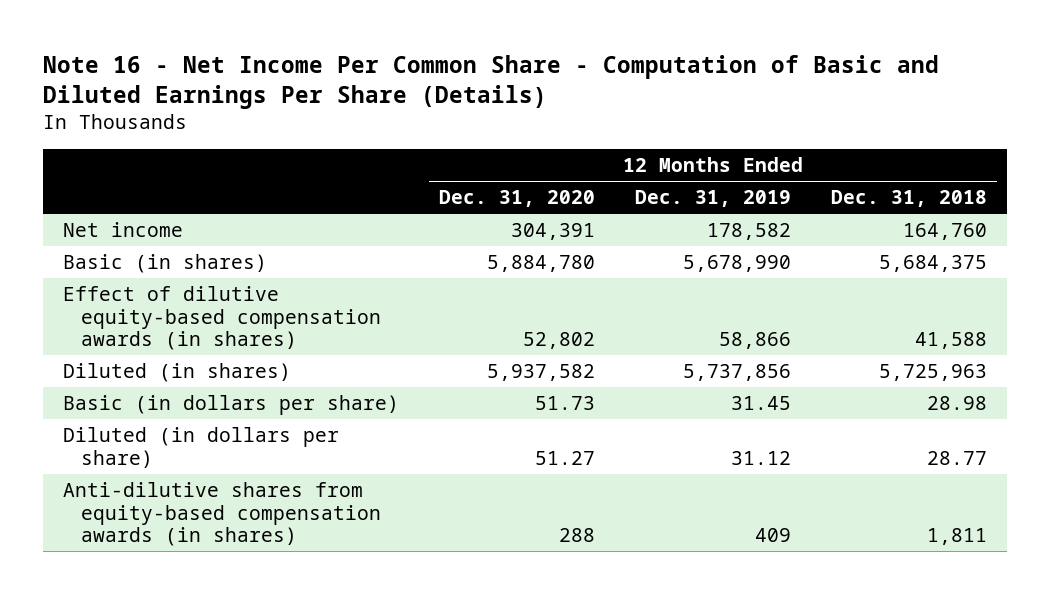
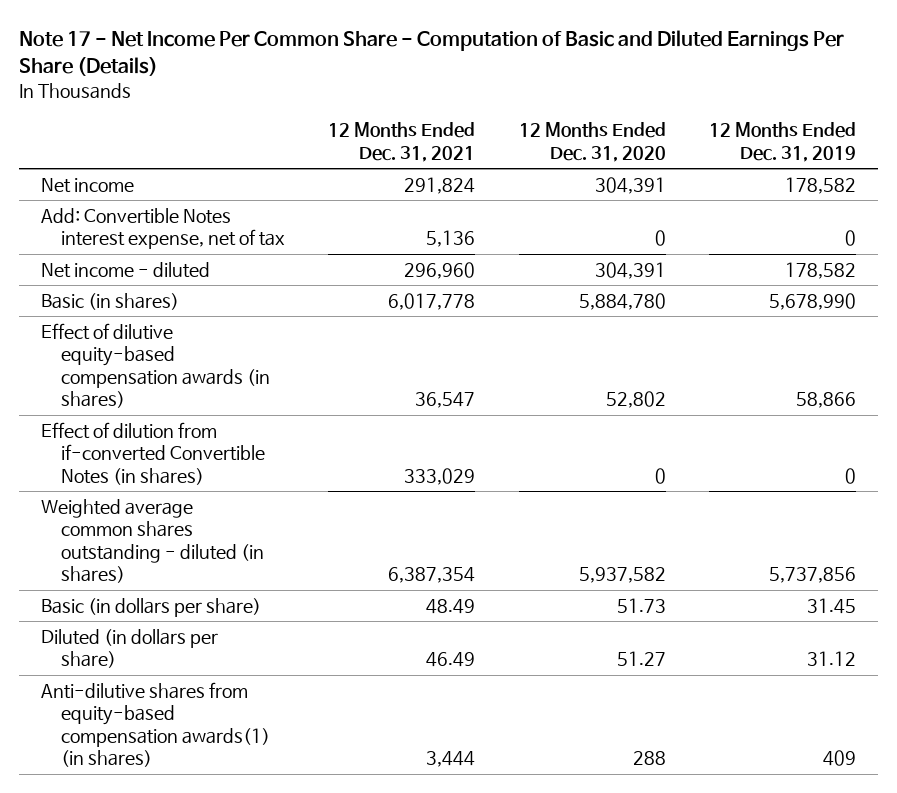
[42,54,939,110] Note 16 - Net Income Per Common Share - Computation of Basic and Diluted Earnings Per Share (Details) -> [19,30,845,77] Note 17 - Net Income Per Common Share - Computation of Basic and Diluted Earnings Per Share (Details)
[830,190,987,208] Dec. 31, 2018 -> none
none -> [328,122,476,162] 12 Months Ended Dec. 31, 2021
none -> [40,207,286,250] Add: Convertible Notes interest expense, net of tax
none -> [40,261,210,278] Net income - diluted
none -> [40,421,266,485] Effect of dilution from if-converted Convertible Notes (in shares)
[62,363,291,383] Diluted (in shares) -> [40,498,265,584] Weighted average common shares outstanding - diluted (in shares)
[62,482,381,547] Anti-dilutive shares from equity-based compensation awards (in shares) -> [40,681,271,768] Anti-dilutive shares from equity-based compensation awards(1) (in shares)

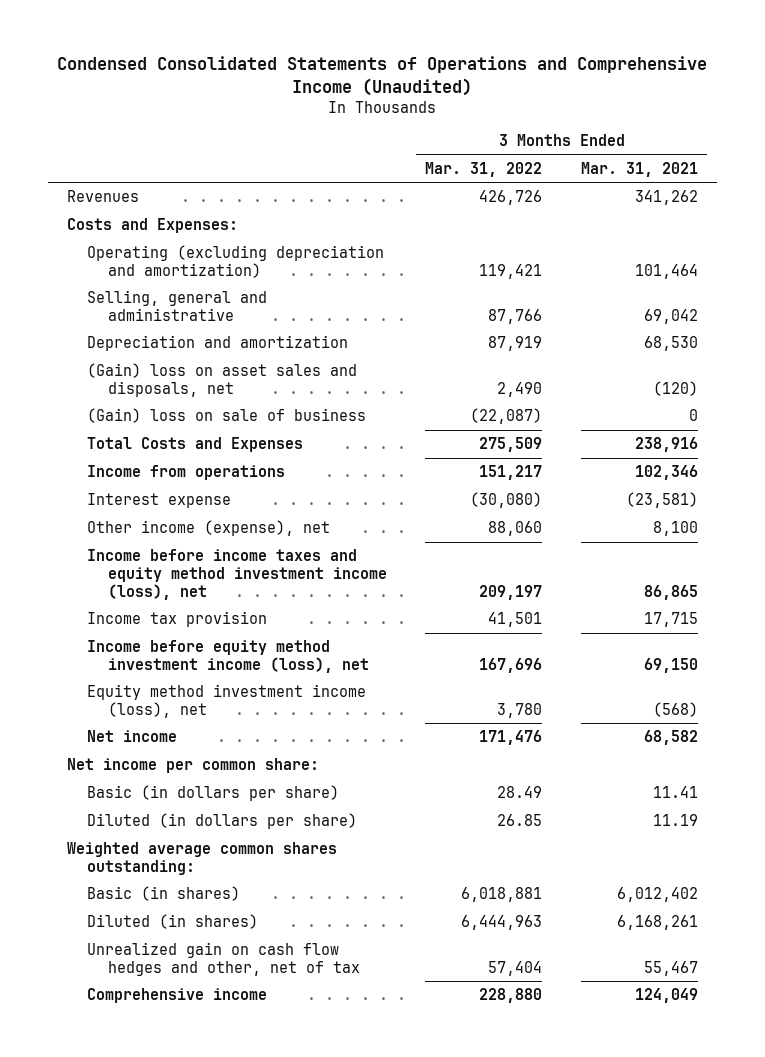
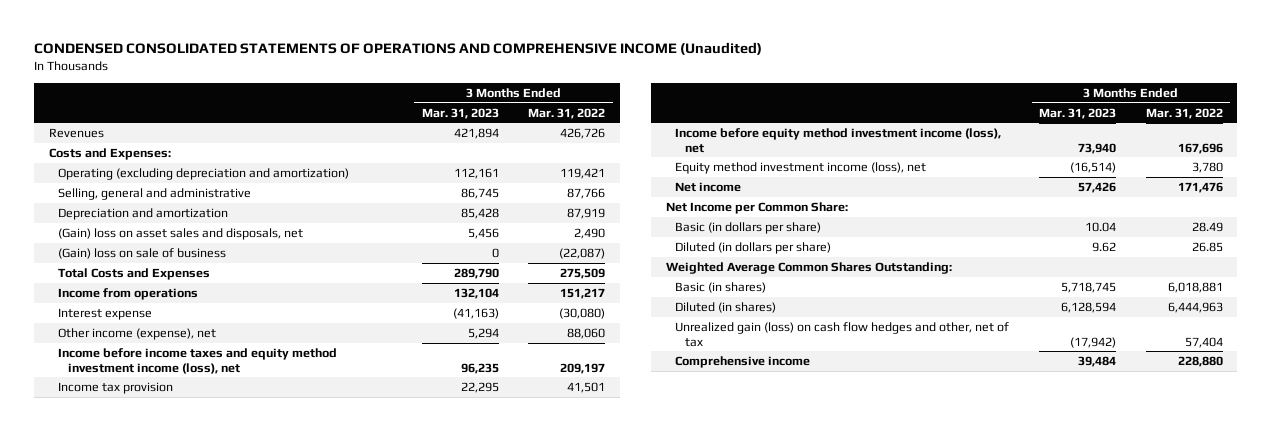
[57,56,708,97] Condensed Consolidated Statements of Operations and Comprehensive Income (Unaudited) -> [34,42,763,56] CONDENSED CONSOLIDATED STATEMENTS OF OPERATIONS AND COMPREHENSIVE INCOME (Unaudited)
[580,161,698,177] Mar. 31, 2021 -> none
none -> [421,107,499,119] Mar. 31, 2023
[66,758,319,774] Net income per common share: -> [666,201,849,214] Net Income per Common Share:
[66,842,337,875] Weighted average common shares outstanding: -> [666,261,953,274] Weighted Average Common Shares Outstanding:
[87,942,361,976] Unrealized gain on cash flow hedges and other, net of tax -> [675,321,1010,347] Unrealized gain (loss) on cash flow hedges and other, net of tax

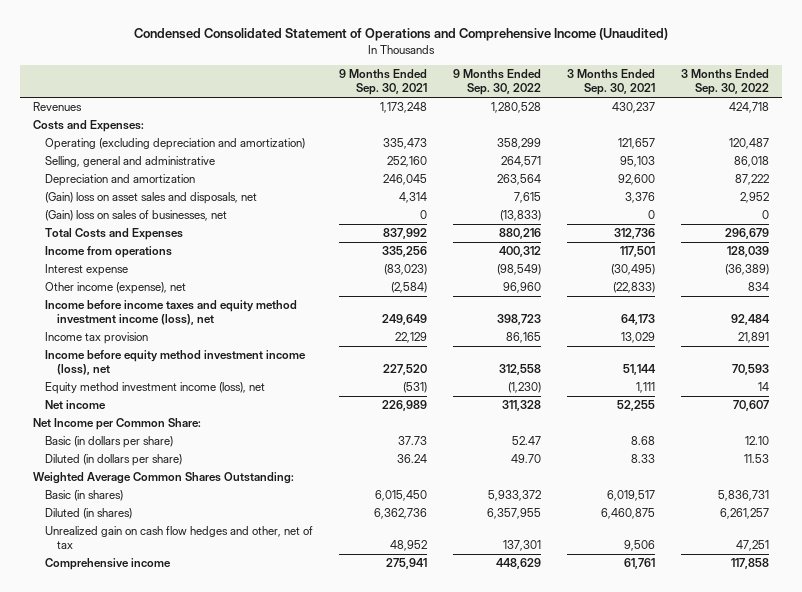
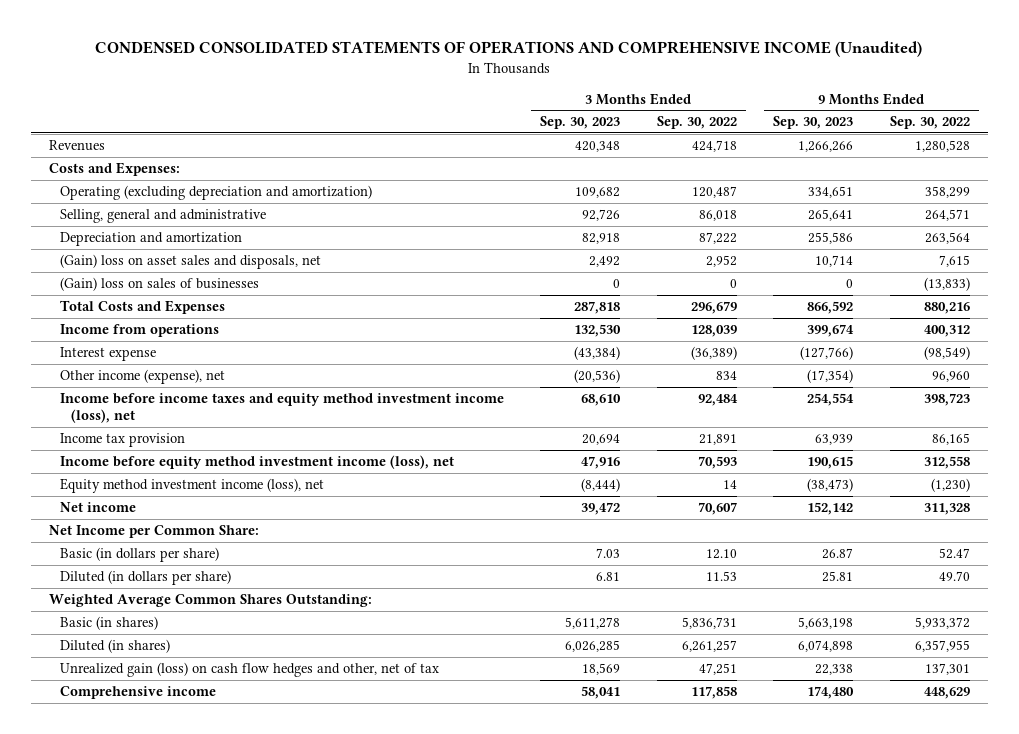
[133,28,668,42] Condensed Consolidated Statement of Operations and Comprehensive Income (Unaudited) -> [95,41,923,58] CONDENSED CONSOLIDATED STATEMENTS OF OPERATIONS AND COMPREHENSIVE INCOME (Unaudited)
[339,69,428,96] 9 Months Ended Sep. 30, 2021 -> none
[566,69,655,96] 3 Months Ended Sep. 30, 2021 -> none
none -> [540,116,621,130] Sep. 30, 2023
none -> [773,116,854,130] Sep. 30, 2023
[45,210,228,222] (Gain) loss on sales of businesses, net -> [59,277,259,292] (Gain) loss on sales of businesses
[45,526,314,550] Unrealized gain on cash flow hedges and other, net of tax -> [59,662,439,678] Unrealized gain (loss) on cash flow hedges and other, net of tax

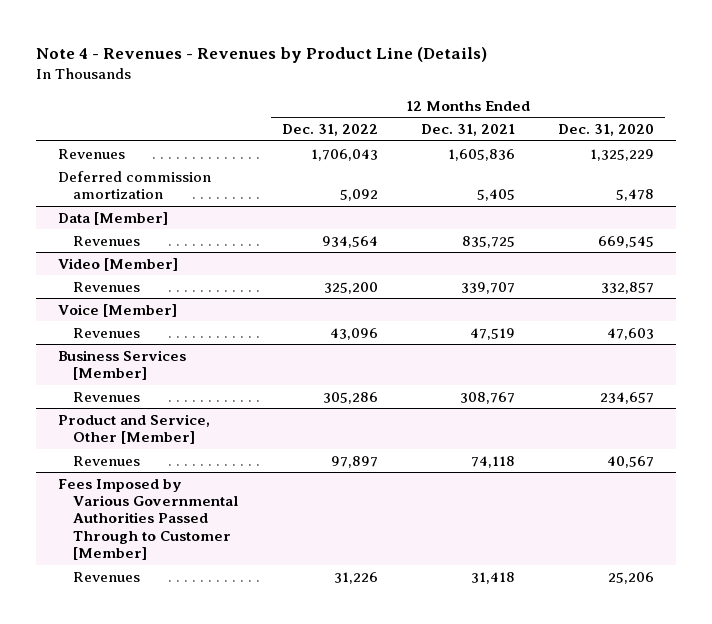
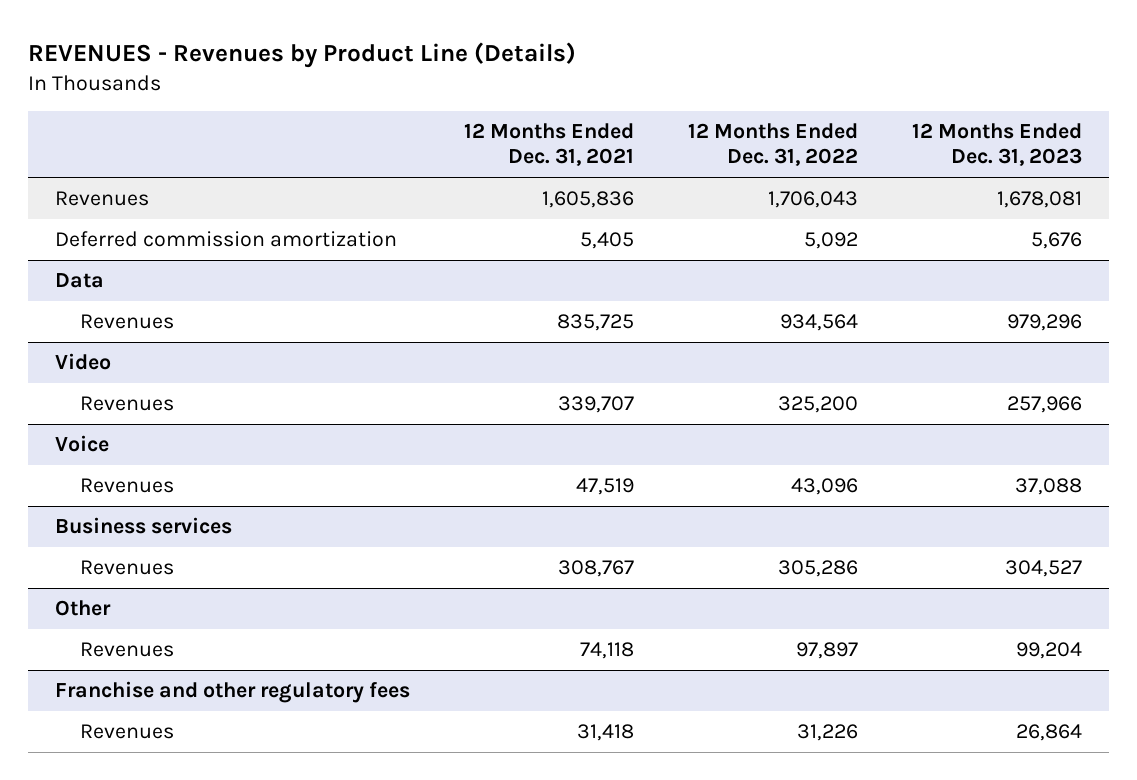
[36,47,488,64] Note 4 - Revenues - Revenues by Product Line (Details) -> [27,41,576,68] REVENUES - Revenues by Product Line (Details)
[558,124,655,137] Dec. 31, 2020 -> none
none -> [912,123,1083,167] 12 Months Ended Dec. 31, 2023
[58,211,169,225] Data [Member] -> [54,273,104,289] Data
[58,257,179,271] Video [Member] -> [54,353,111,371] Video
[58,303,178,317] Voice [Member] -> [54,435,109,453] Voice
[58,349,187,381] Business Services [Member] -> [54,517,232,535] Business services
[58,413,211,445] Product and Service, Other [Member] -> [54,600,111,617] Other
[58,478,239,561] Fees Imposed by Various Governmental Authorities Passed Through to Customer [Member] -> [54,681,410,704] Franchise and other regulatory fees

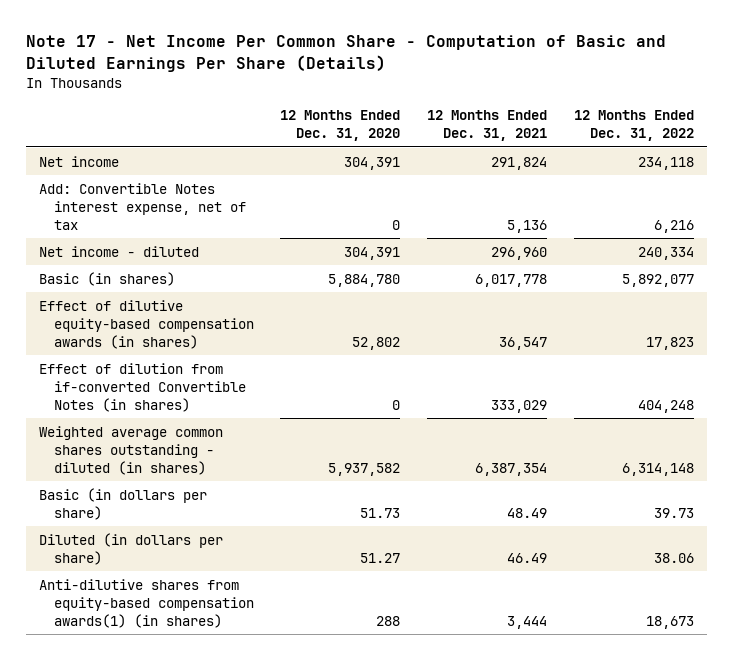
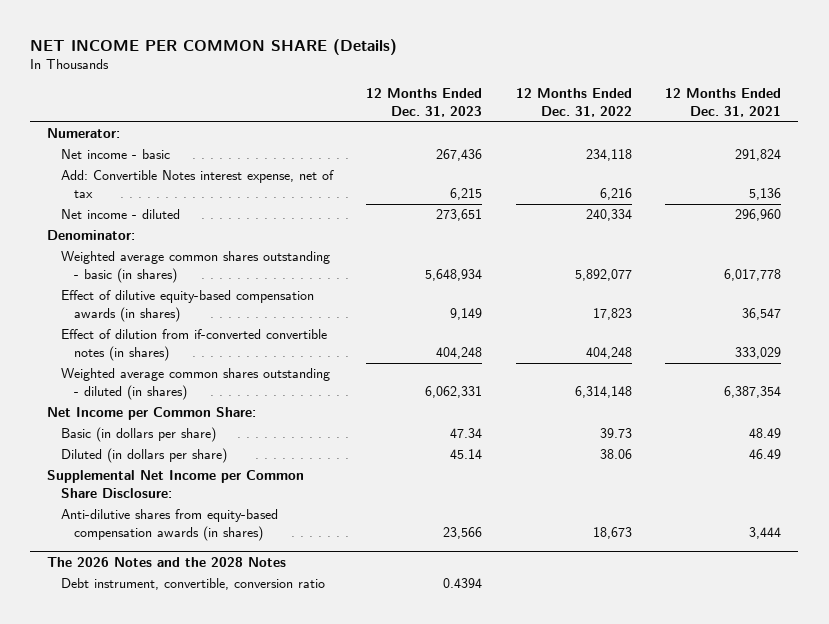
[25,35,666,72] Note 17 - Net Income Per Common Share - Computation of Basic and Diluted Earnings Per Share (Details) -> [30,39,398,56] NET INCOME PER COMMON SHARE (Details)
[280,110,401,142] 12 Months Ended Dec. 31, 2020 -> none
none -> [366,88,483,117] 12 Months Ended Dec. 31, 2023
none -> [47,128,121,139] Numerator:
[38,155,119,167] Net income -> [60,149,170,160] Net income - basic
none -> [47,230,136,241] Denominator:
[38,271,175,286] Basic (in shares) -> [60,251,330,283] Weighted average common shares outstanding - basic (in shares)
[38,362,246,412] Effect of dilution from if-converted Convertible Notes (in shares) -> [60,329,327,361] Effect of dilution from if-converted convertible notes (in shares)
none -> [47,407,257,421] Net Income per Common Share:
none -> [47,470,305,498] Supplemental Net Income per Common Share Disclosure:
[38,578,254,628] Anti-dilutive shares from equity-based compensation awards(1) (in shares) -> [60,509,278,541] Anti-dilutive shares from equity-based compensation awards (in shares)
none -> [47,557,287,568] The 2026 Notes and the 2028 Notes
none -> [60,578,325,591] Debt instrument, convertible, conversion ratio

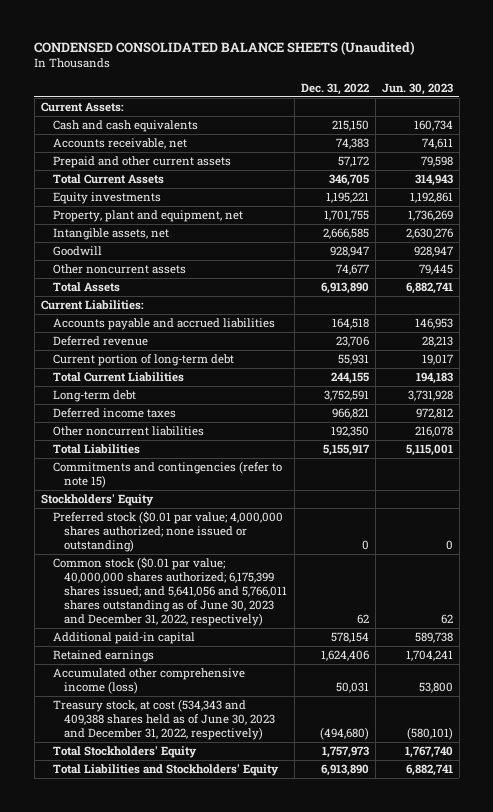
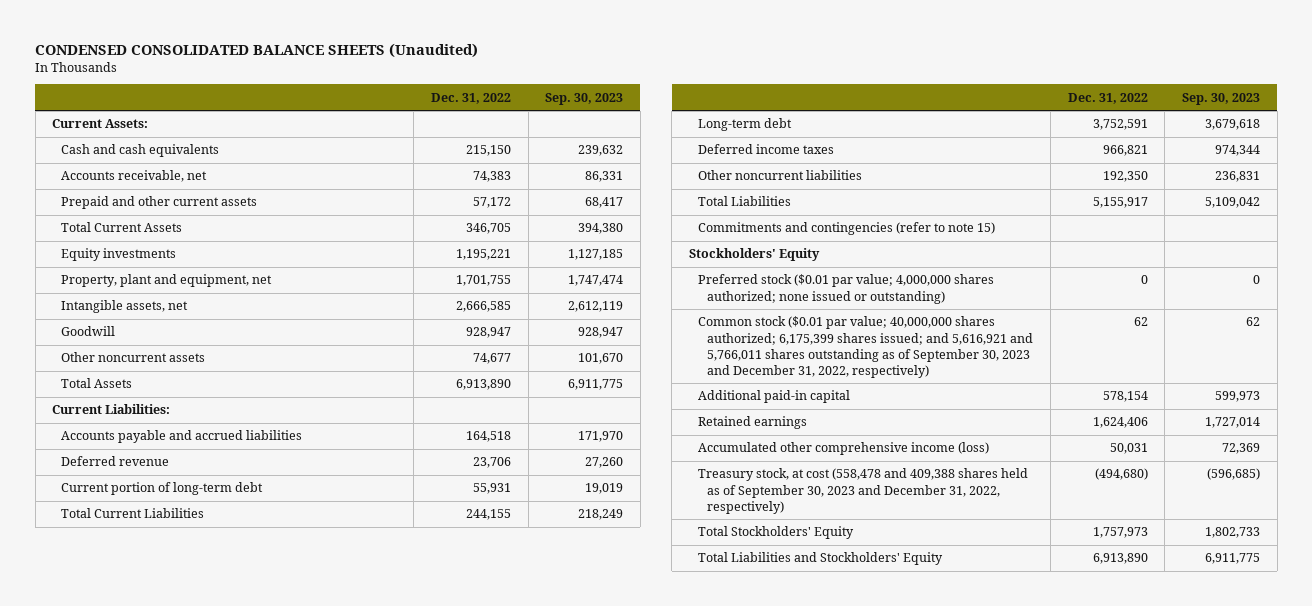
[381,82,453,95] Jun. 30, 2023 -> none
none -> [545,92,624,105] Sep. 30, 2023
[52,557,288,626] Common stock ($0.01 par value; 40,000,000 shares authorized; 6,175,399 shares issued; and 5,641,056 and 5,766,011 shares outstanding as of June 30, 2023 and December 31, 2022, respectively) -> [698,316,1034,378] Common stock ($0.01 par value; 40,000,000 shares authorized; 6,175,399 shares issued; and 5,616,921 and 5,766,011 shares outstanding as of September 30, 2023 and December 31, 2022, respectively)
[52,699,276,741] Treasury stock, at cost (534,343 and 409,388 shares held as of June 30, 2023 and December 31, 2022, respectively) -> [698,468,1029,514] Treasury stock, at cost (558,478 and 409,388 shares held as of September 30, 2023 and December 31, 2022, respectively)

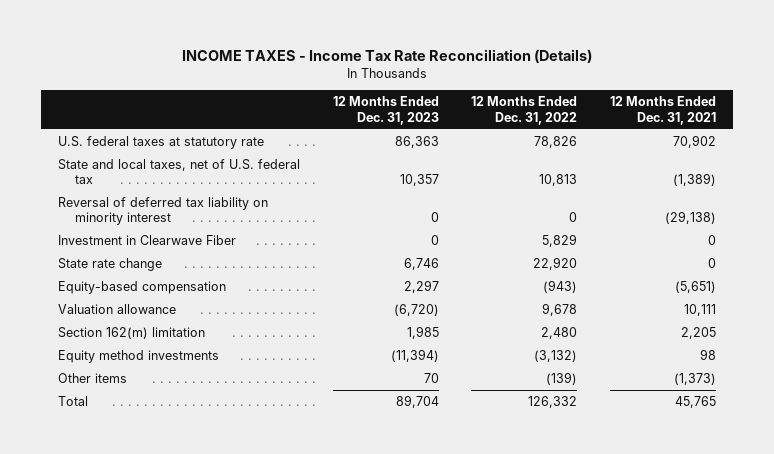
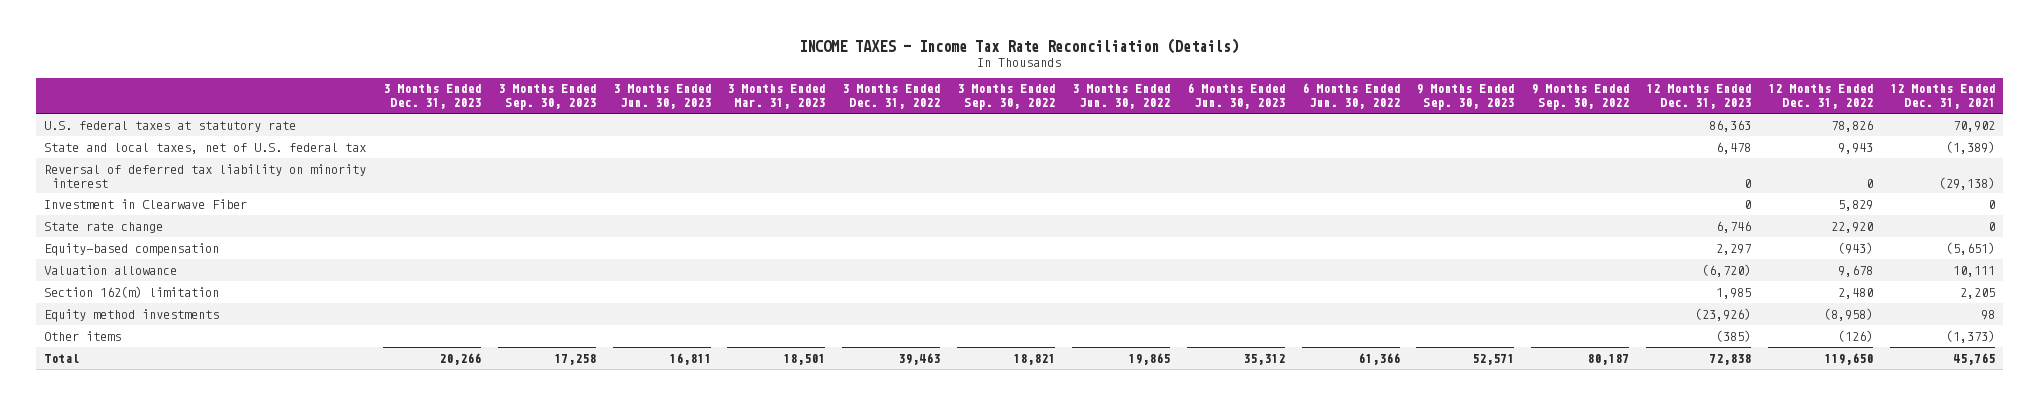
none -> [382,84,481,110] 3 Months Ended Dec. 31, 2023
none -> [497,84,596,111] 3 Months Ended Sep. 30, 2023
none -> [612,84,711,110] 3 Months Ended Jun. 30, 2023
none -> [727,84,826,110] 3 Months Ended Mar. 31, 2023
none -> [842,84,941,110] 3 Months Ended Dec. 31, 2022
none -> [957,84,1056,111] 3 Months Ended Sep. 30, 2022
none -> [1071,84,1170,110] 3 Months Ended Jun. 30, 2022
none -> [1186,83,1285,110] 6 Months Ended Jun. 30, 2023
none -> [1301,83,1400,110] 6 Months Ended Jun. 30, 2022
none -> [1416,84,1515,111] 9 Months Ended Sep. 30, 2023
none -> [1531,84,1630,111] 9 Months Ended Sep. 30, 2022
[399,174,439,187] 10,357 -> [1716,141,1752,154] 6,478
[539,174,578,187] 10,813 -> [1837,142,1873,154] 9,943
[390,349,439,363] (11,394) -> [1695,307,1752,321] (23,926)
[534,350,578,363] (3,132) -> [1823,307,1873,321] (8,958)
[423,373,439,384] 70 -> [1716,329,1752,342] (385)
[546,372,578,386] (139) -> [1837,329,1873,342] (126)
[395,395,439,409] 89,704 -> [1709,353,1752,365] 72,838
[528,396,578,409] 126,332 -> [1823,352,1873,365] 119,650

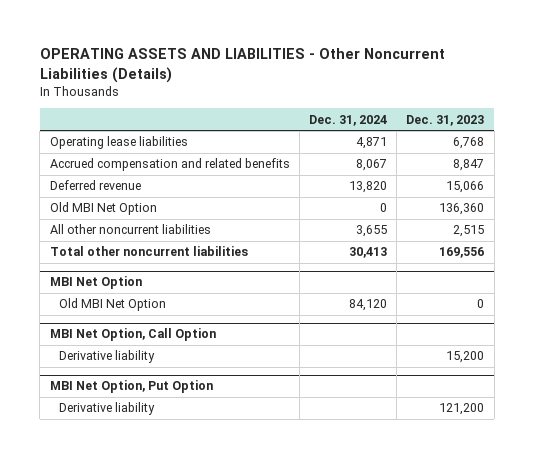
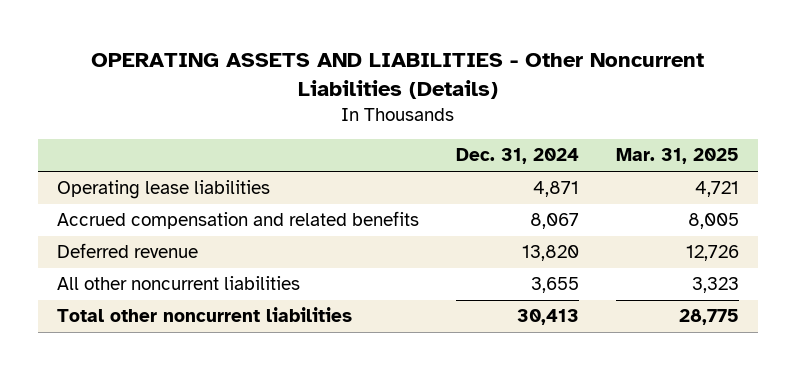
[406,114,485,126] Dec. 31, 2023 -> none
none -> [616,148,740,165] Mar. 31, 2025
[49,202,157,216] Old MBI Net Option -> none
[49,276,142,290] MBI Net Option -> none
[59,298,167,312] Old MBI Net Option -> none
[49,328,216,342] MBI Net Option, Call Option -> none
[59,350,156,364] Derivative liability -> none
[49,380,213,394] MBI Net Option, Put Option -> none
[59,402,156,416] Derivative liability -> none

